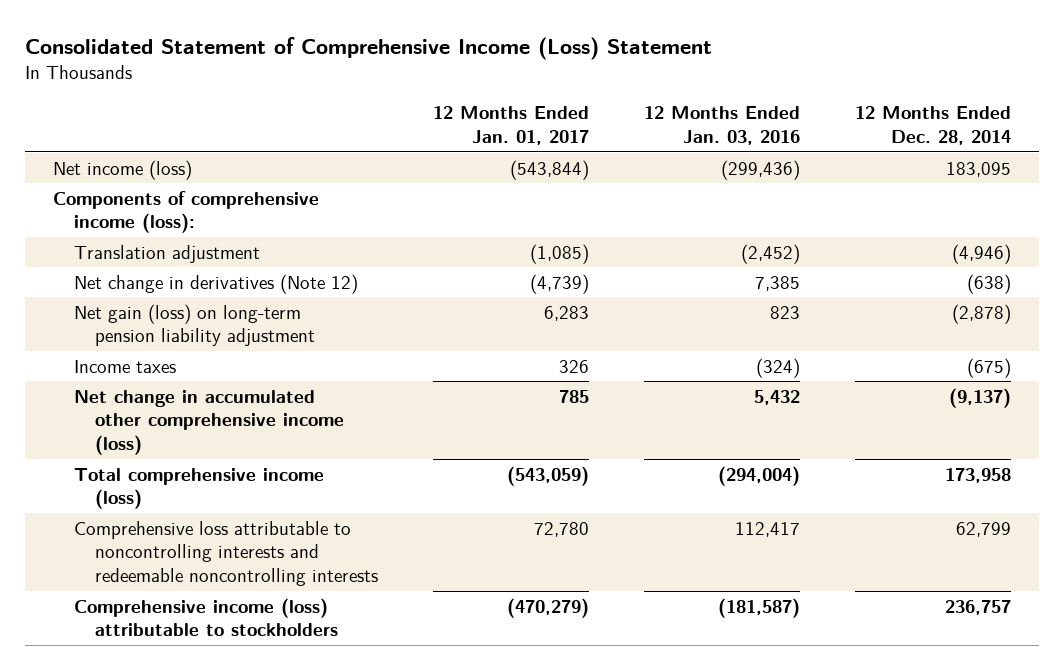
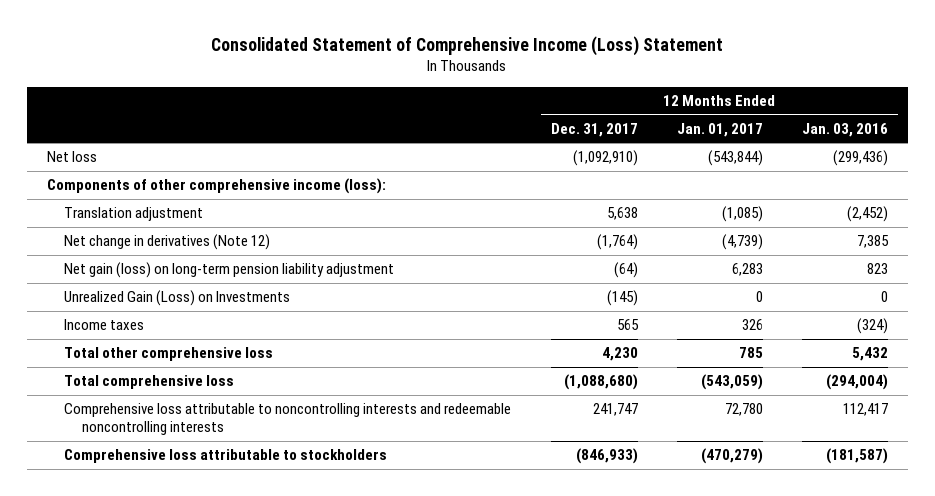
[855,106,1012,146] 12 Months Ended Dec. 28, 2014 -> none
none -> [550,122,638,137] Dec. 31, 2017
[52,159,192,180] Net income (loss) -> [46,151,97,163] Net loss
[52,190,319,234] Components of comprehensive income (loss): -> [46,178,386,195] Components of other comprehensive income (loss):
none -> [64,290,291,307] Unrealized Gain (Loss) on Investments
[73,389,345,455] Net change in accumulated other comprehensive income (loss) -> [64,347,274,362] Total other comprehensive loss
[73,467,324,510] Total comprehensive income (loss) -> [64,375,235,390] Total comprehensive loss
[73,597,339,637] Comprehensive income (loss) attributable to stockholders -> [64,449,388,464] Comprehensive loss attributable to stockholders

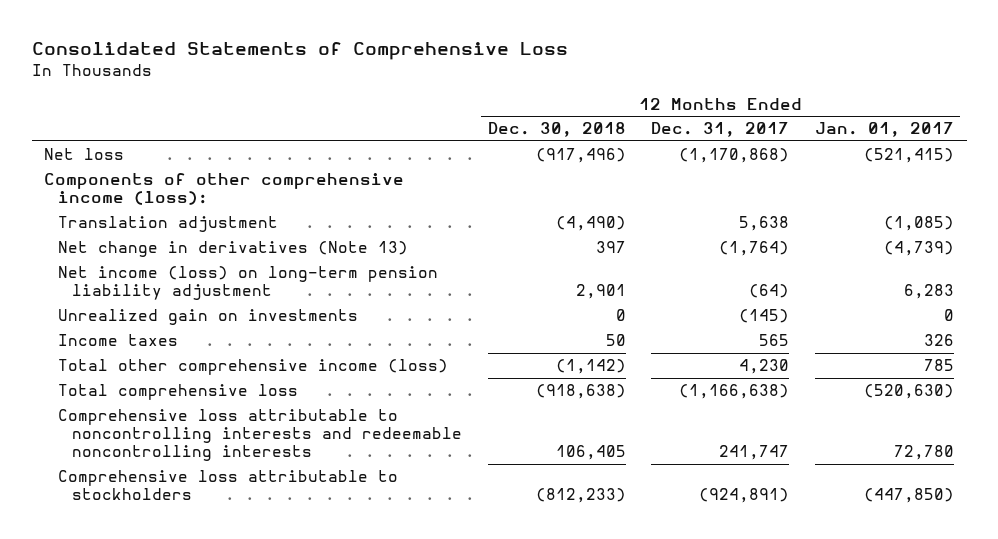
[211,35,724,56] Consolidated Statement of Comprehensive Income (Loss) Statement -> [31,42,568,61] Consolidated Statements of Comprehensive Loss
[802,122,889,137] Jan. 03, 2016 -> none
none -> [487,122,626,138] Dec. 30, 2018
[572,150,638,167] (1,092,910) -> [679,148,790,164] (1,170,868)
[707,150,763,167] (543,844) -> [863,148,954,164] (521,415)
[64,234,271,251] Net change in derivatives (Note 12) -> [58,241,409,258] Net change in derivatives (Note 13)
[64,262,395,279] Net gain (loss) on long-term pension liability adjustment -> [58,266,439,301] Net income (loss) on long-term pension liability adjustment
[64,290,291,307] Unrealized Gain (Loss) on Investments -> [58,309,359,326] Unrealized gain on investments
[64,347,274,362] Total other comprehensive loss -> [58,359,449,376] Total other comprehensive income (loss)
[563,374,638,391] (1,088,680) -> [679,384,790,400] (1,166,638)
[700,374,763,391] (543,059) -> [863,384,954,400] (520,630)
[575,448,638,465] (846,933) -> [699,488,790,504] (924,891)
[700,448,763,465] (470,279) -> [863,488,954,504] (447,850)

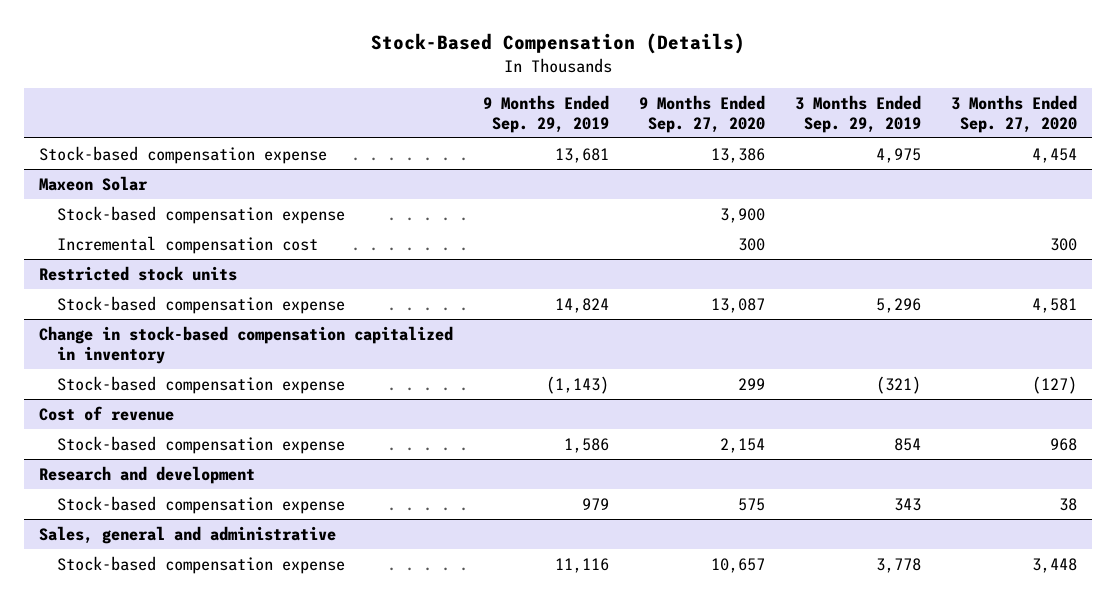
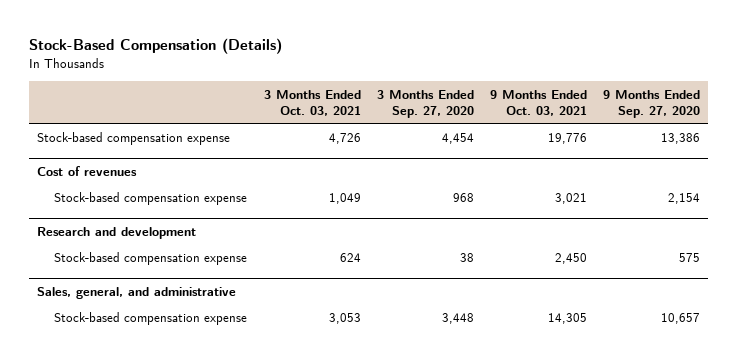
[482,94,609,133] 9 Months Ended Sep. 29, 2019 -> none
[795,94,922,133] 3 Months Ended Sep. 29, 2019 -> none
none -> [263,89,361,117] 3 Months Ended Oct. 03, 2021
none -> [489,89,587,117] 9 Months Ended Oct. 03, 2021
[38,175,148,191] Maxeon Solar -> none
[57,205,346,224] Stock-based compensation expense -> none
[57,235,319,254] Incremental compensation cost -> none
[38,265,237,281] Restricted stock units -> none
[57,295,346,314] Stock-based compensation expense -> none
[38,325,453,364] Change in stock-based compensation capitalized in inventory -> none
[57,375,346,394] Stock-based compensation expense -> none
[38,405,174,421] Cost of revenue -> [37,165,138,176] Cost of revenues
[38,525,336,544] Sales, general and administrative -> [37,286,237,299] Sales, general, and administrative

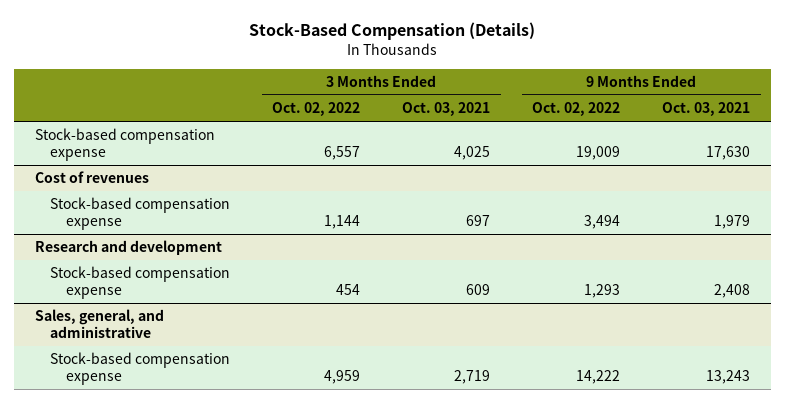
[376,89,474,119] 3 Months Ended Sep. 27, 2020 -> none
[602,89,700,119] 9 Months Ended Sep. 27, 2020 -> none
none -> [272,102,361,117] Oct. 02, 2022
none -> [532,102,621,117] Oct. 02, 2022
[328,132,361,144] 4,726 -> [454,145,491,160] 4,025
[547,132,587,144] 19,776 -> [706,145,751,160] 17,630
[328,192,361,204] 1,049 -> [466,214,491,226] 697
[554,192,587,204] 3,021 -> [714,214,751,229] 1,979
[339,252,361,262] 624 -> [466,283,491,295] 609
[554,252,587,264] 2,450 -> [714,283,751,298] 2,408
[328,312,361,324] 3,053 -> [454,369,491,384] 2,719
[547,312,587,324] 14,305 -> [706,369,751,384] 13,243

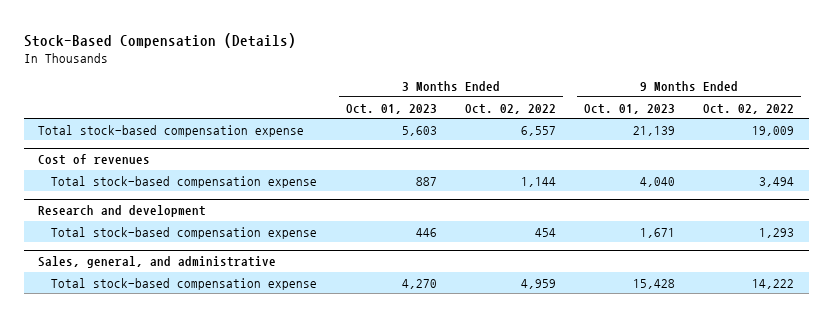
[402,102,491,117] Oct. 03, 2021 -> none
[662,102,751,117] Oct. 03, 2021 -> none
none -> [345,103,437,114] Oct. 01, 2023
none -> [584,103,676,114] Oct. 01, 2023
[34,128,215,161] Stock-based compensation expense -> [38,124,305,137] Total stock-based compensation expense
[50,197,231,230] Stock-based compensation expense -> [51,175,318,188] Total stock-based compensation expense
[50,266,231,299] Stock-based compensation expense -> [51,226,318,239] Total stock-based compensation expense
[50,352,231,385] Stock-based compensation expense -> [51,277,318,290] Total stock-based compensation expense

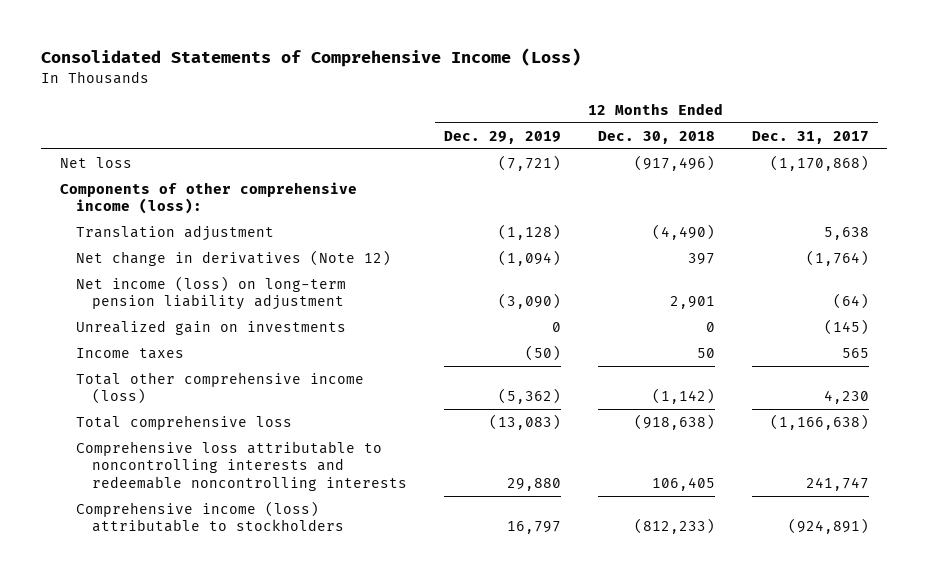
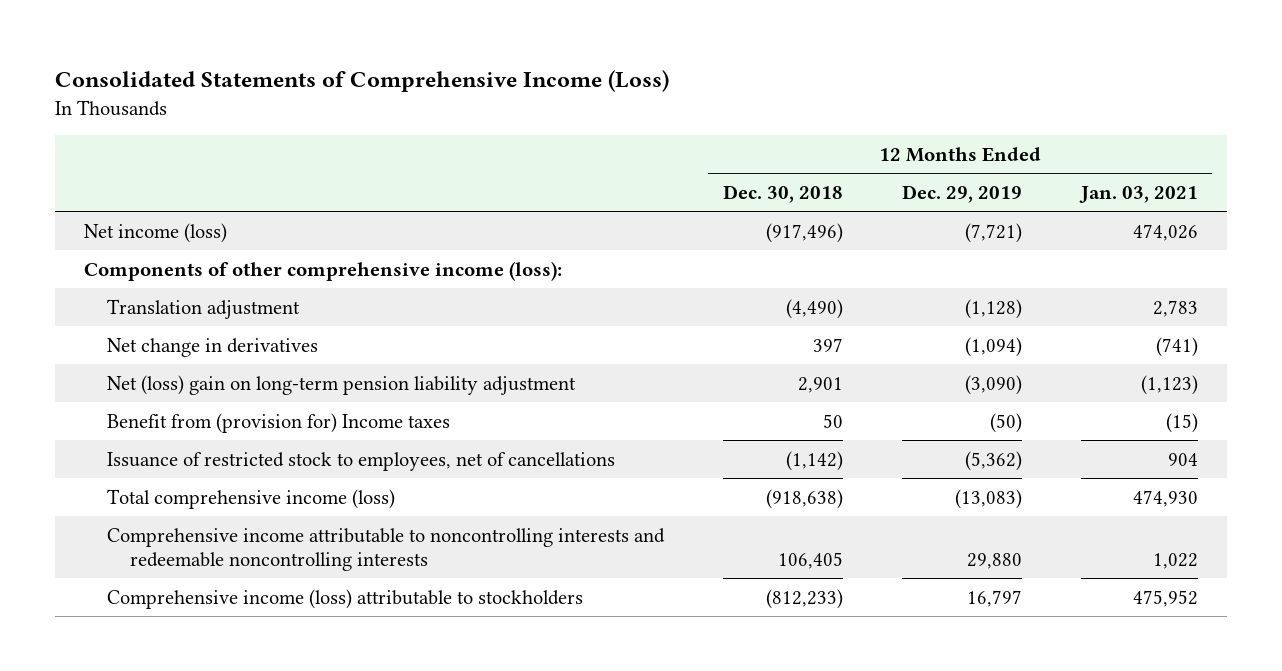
[751,130,869,144] Dec. 31, 2017 -> none
none -> [1078,185,1198,203] Jan. 03, 2021
[59,156,132,168] Net loss -> [84,222,228,243] Net income (loss)
[76,319,347,335] Unrealized gain on investments -> none
[76,249,392,266] Net change in derivatives (Note 12) -> [107,337,319,357] Net change in derivatives
[76,275,347,311] Net income (loss) on long-term pension liability adjustment -> [107,374,577,395] Net (loss) gain on long-term pension liability adjustment
[76,347,185,359] Income taxes -> [107,412,451,433] Benefit from (provision for) Income taxes
[76,371,365,405] Total other comprehensive income (loss) -> [107,451,616,471] Issuance of restricted stock to employees, net of cancellations
[76,414,293,430] Total comprehensive loss -> [107,488,396,509] Total comprehensive income (loss)
[76,440,408,491] Comprehensive loss attributable to noncontrolling interests and redeemable noncontrolling interests -> [107,527,666,571] Comprehensive income attributable to noncontrolling interests and redeemable noncontrolling interests

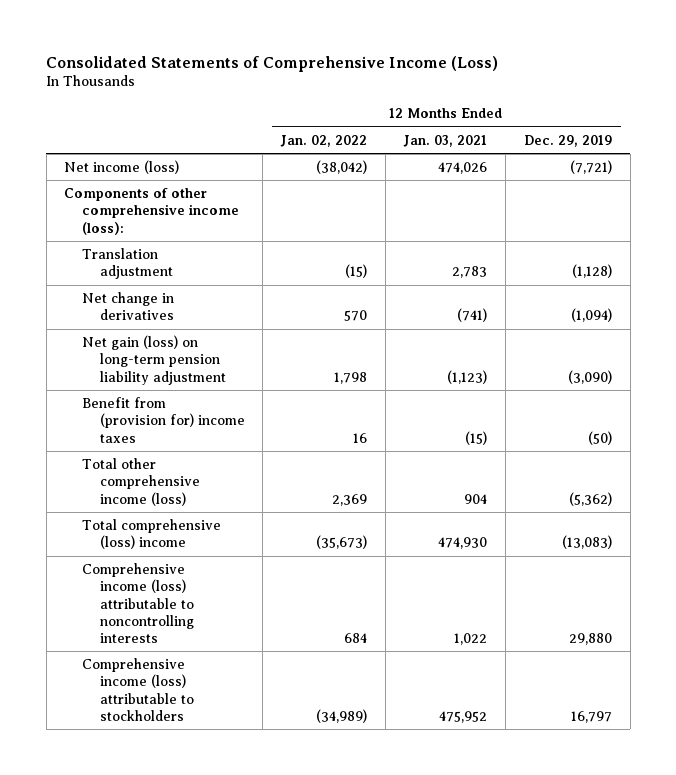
[722,184,843,203] Dec. 30, 2018 -> none
none -> [280,134,368,147] Jan. 02, 2022
[107,374,577,395] Net (loss) gain on long-term pension liability adjustment -> [81,334,226,385] Net gain (loss) on long-term pension liability adjustment
[107,412,451,433] Benefit from (provision for) Income taxes -> [81,396,245,443] Benefit from (provision for) income taxes
[107,451,616,471] Issuance of restricted stock to employees, net of cancellations -> [81,457,200,506] Total other comprehensive income (loss)
[107,488,396,509] Total comprehensive income (loss) -> [81,518,221,550] Total comprehensive (loss) income
[107,527,666,571] Comprehensive income attributable to noncontrolling interests and redeemable noncontrolling interests -> [81,562,194,644] Comprehensive income (loss) attributable to noncontrolling interests

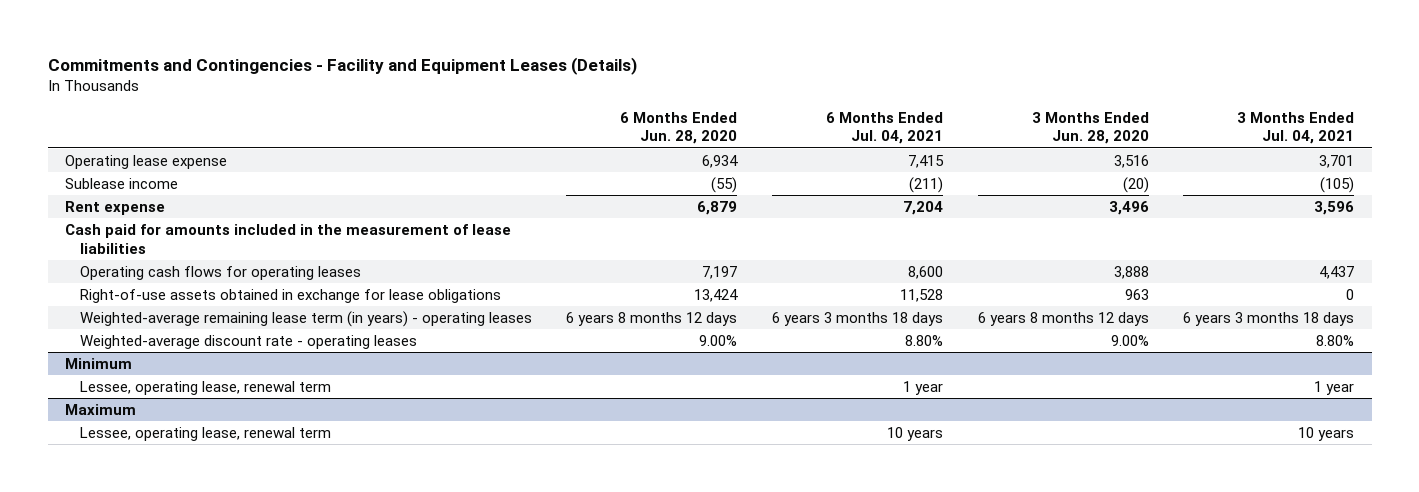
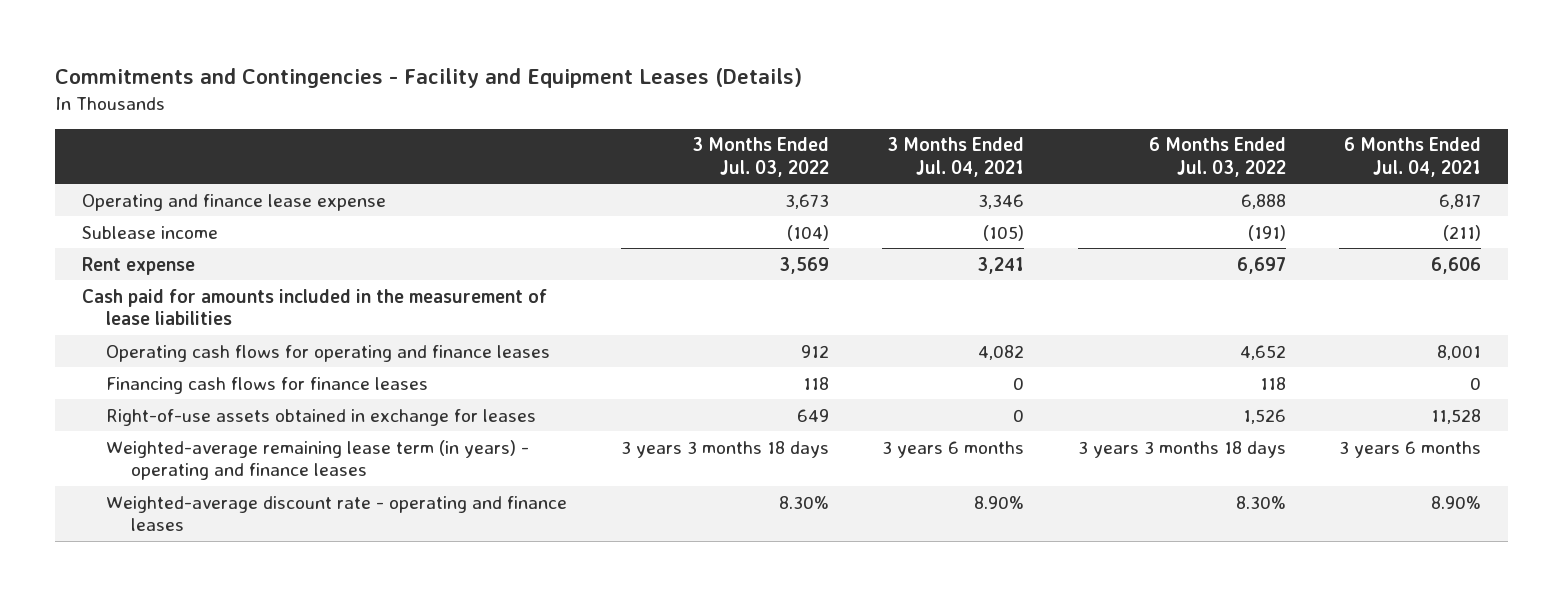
[620,111,738,145] 6 Months Ended Jun. 28, 2020 -> none
[1031,111,1149,145] 3 Months Ended Jun. 28, 2020 -> none
none -> [691,137,829,177] 3 Months Ended Jul. 03, 2022
none -> [1148,137,1286,177] 6 Months Ended Jul. 03, 2022
[64,155,227,170] Operating lease expense -> [81,193,386,211] Operating and finance lease expense
[908,155,945,169] 7,415 -> [1439,193,1482,209] 6,817
[1319,155,1355,169] 3,701 -> [978,193,1025,209] 3,346
[903,201,944,216] 7,204 -> [1431,256,1482,274] 6,606
[1314,201,1355,216] 3,596 -> [977,256,1025,274] 3,241
[64,358,132,370] Minimum -> none
[79,381,331,396] Lessee, operating lease, renewal term -> none
[64,404,136,416] Maximum -> none
[79,427,331,442] Lessee, operating lease, renewal term -> none
[79,266,361,281] Operating cash flows for operating leases -> [106,344,551,362] Operating cash flows for operating and finance leases
[908,266,944,280] 8,600 -> [1437,344,1482,360] 8,001
[1319,266,1355,280] 4,437 -> [978,344,1025,360] 4,082
none -> [106,376,429,394] Financing cash flows for finance leases
[79,289,501,304] Right-of-use assets obtained in exchange for lease obligations -> [106,408,537,426] Right-of-use assets obtained in exchange for leases
[79,311,532,328] Weighted-average remaining lease term (in years) - operating leases -> [106,439,530,480] Weighted-average remaining lease term (in years) - operating and finance leases
[772,312,944,327] 6 years 3 months 18 days -> [1339,440,1482,458] 3 years 6 months
[1183,312,1355,327] 6 years 3 months 18 days -> [882,440,1025,458] 3 years 6 months
[79,335,417,350] Weighted-average discount rate - operating leases -> [106,495,568,531] Weighted-average discount rate - operating and finance leases
[905,335,944,347] 8.80% -> [1431,495,1482,509] 8.90%
[1316,335,1355,347] 8.80% -> [974,495,1025,509] 8.90%

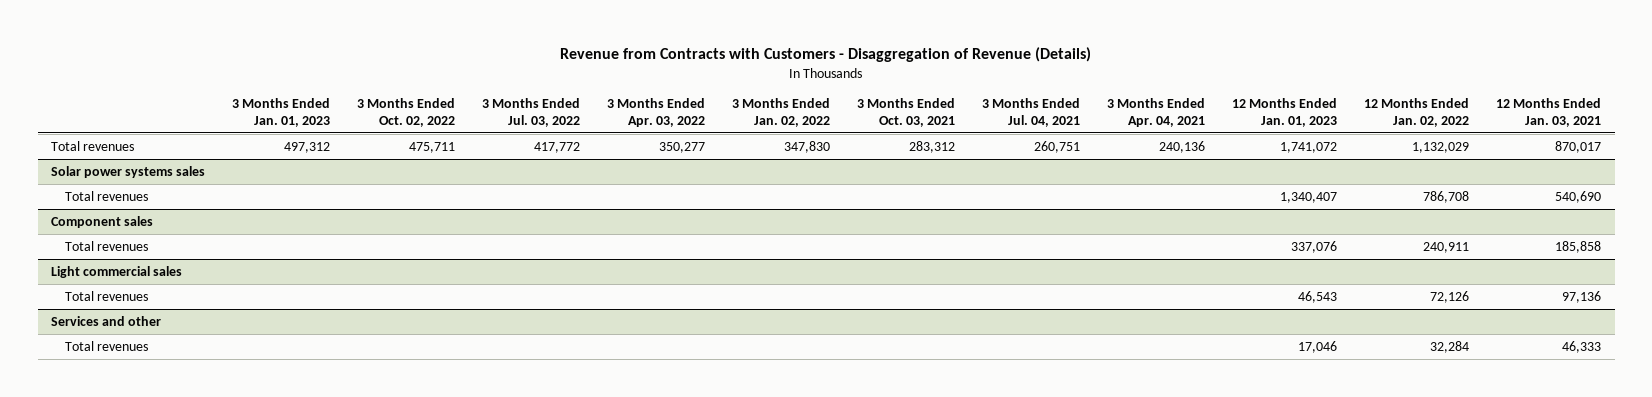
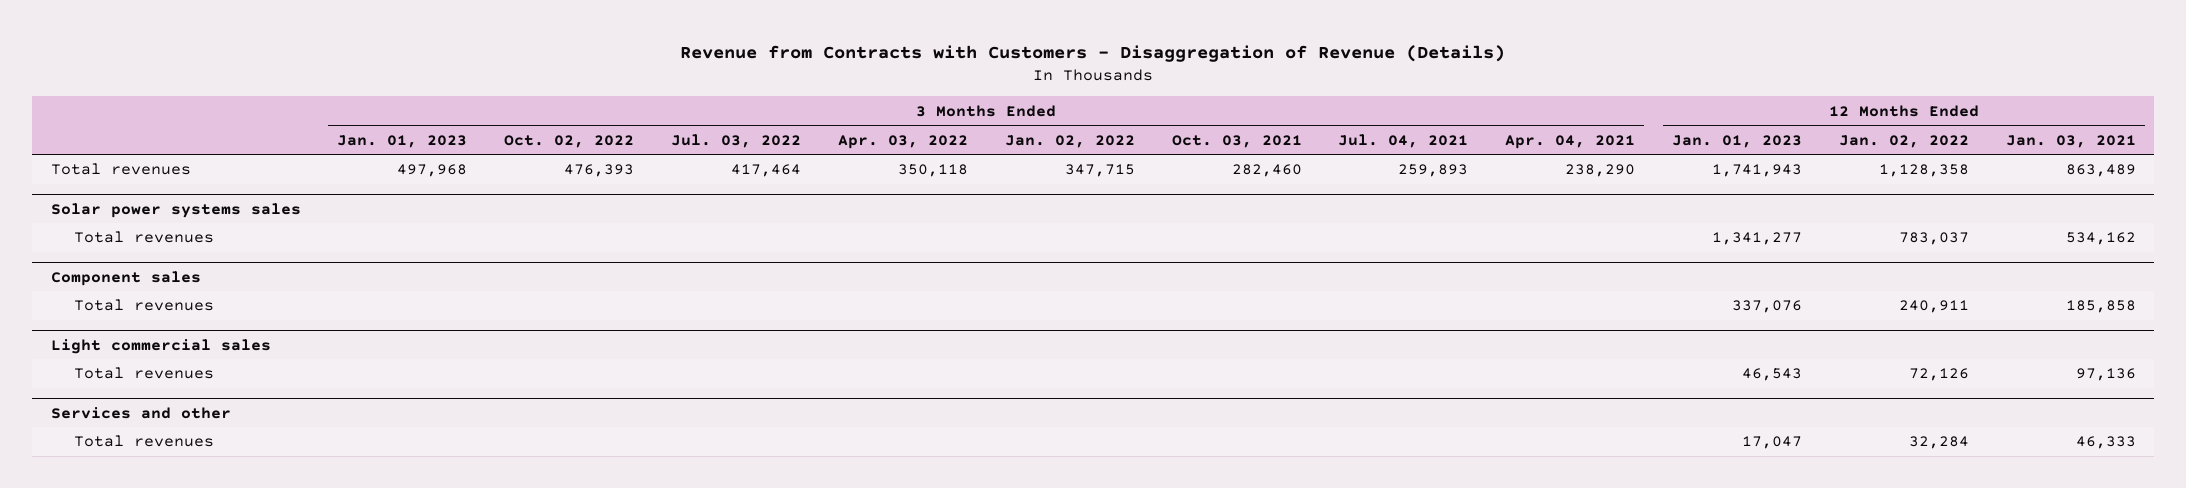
[284,141,331,153] 497,312 -> [397,164,468,178] 497,968
[409,141,456,153] 475,711 -> [564,164,635,178] 476,393
[534,141,581,153] 417,772 -> [731,164,802,178] 417,464
[659,141,706,153] 350,277 -> [897,164,968,178] 350,118
[784,140,831,153] 347,830 -> [1064,164,1135,178] 347,715
[909,140,956,153] 283,312 -> [1231,164,1302,178] 282,460
[1034,140,1081,153] 260,751 -> [1398,164,1469,178] 259,893
[1159,140,1206,153] 240,136 -> [1565,164,1636,178] 238,290
[1280,141,1338,153] 1,741,072 -> [1712,164,1803,178] 1,741,943
[1412,141,1470,153] 1,132,029 -> [1878,164,1969,178] 1,128,358
[1555,140,1602,153] 870,017 -> [2065,164,2136,178] 863,489
[1280,191,1338,203] 1,340,407 -> [1712,232,1803,246] 1,341,277
[1423,190,1470,203] 786,708 -> [1898,232,1969,246] 783,037
[1555,190,1602,203] 540,690 -> [2065,232,2136,246] 534,162
[1298,340,1338,353] 17,046 -> [1742,436,1803,450] 17,047

